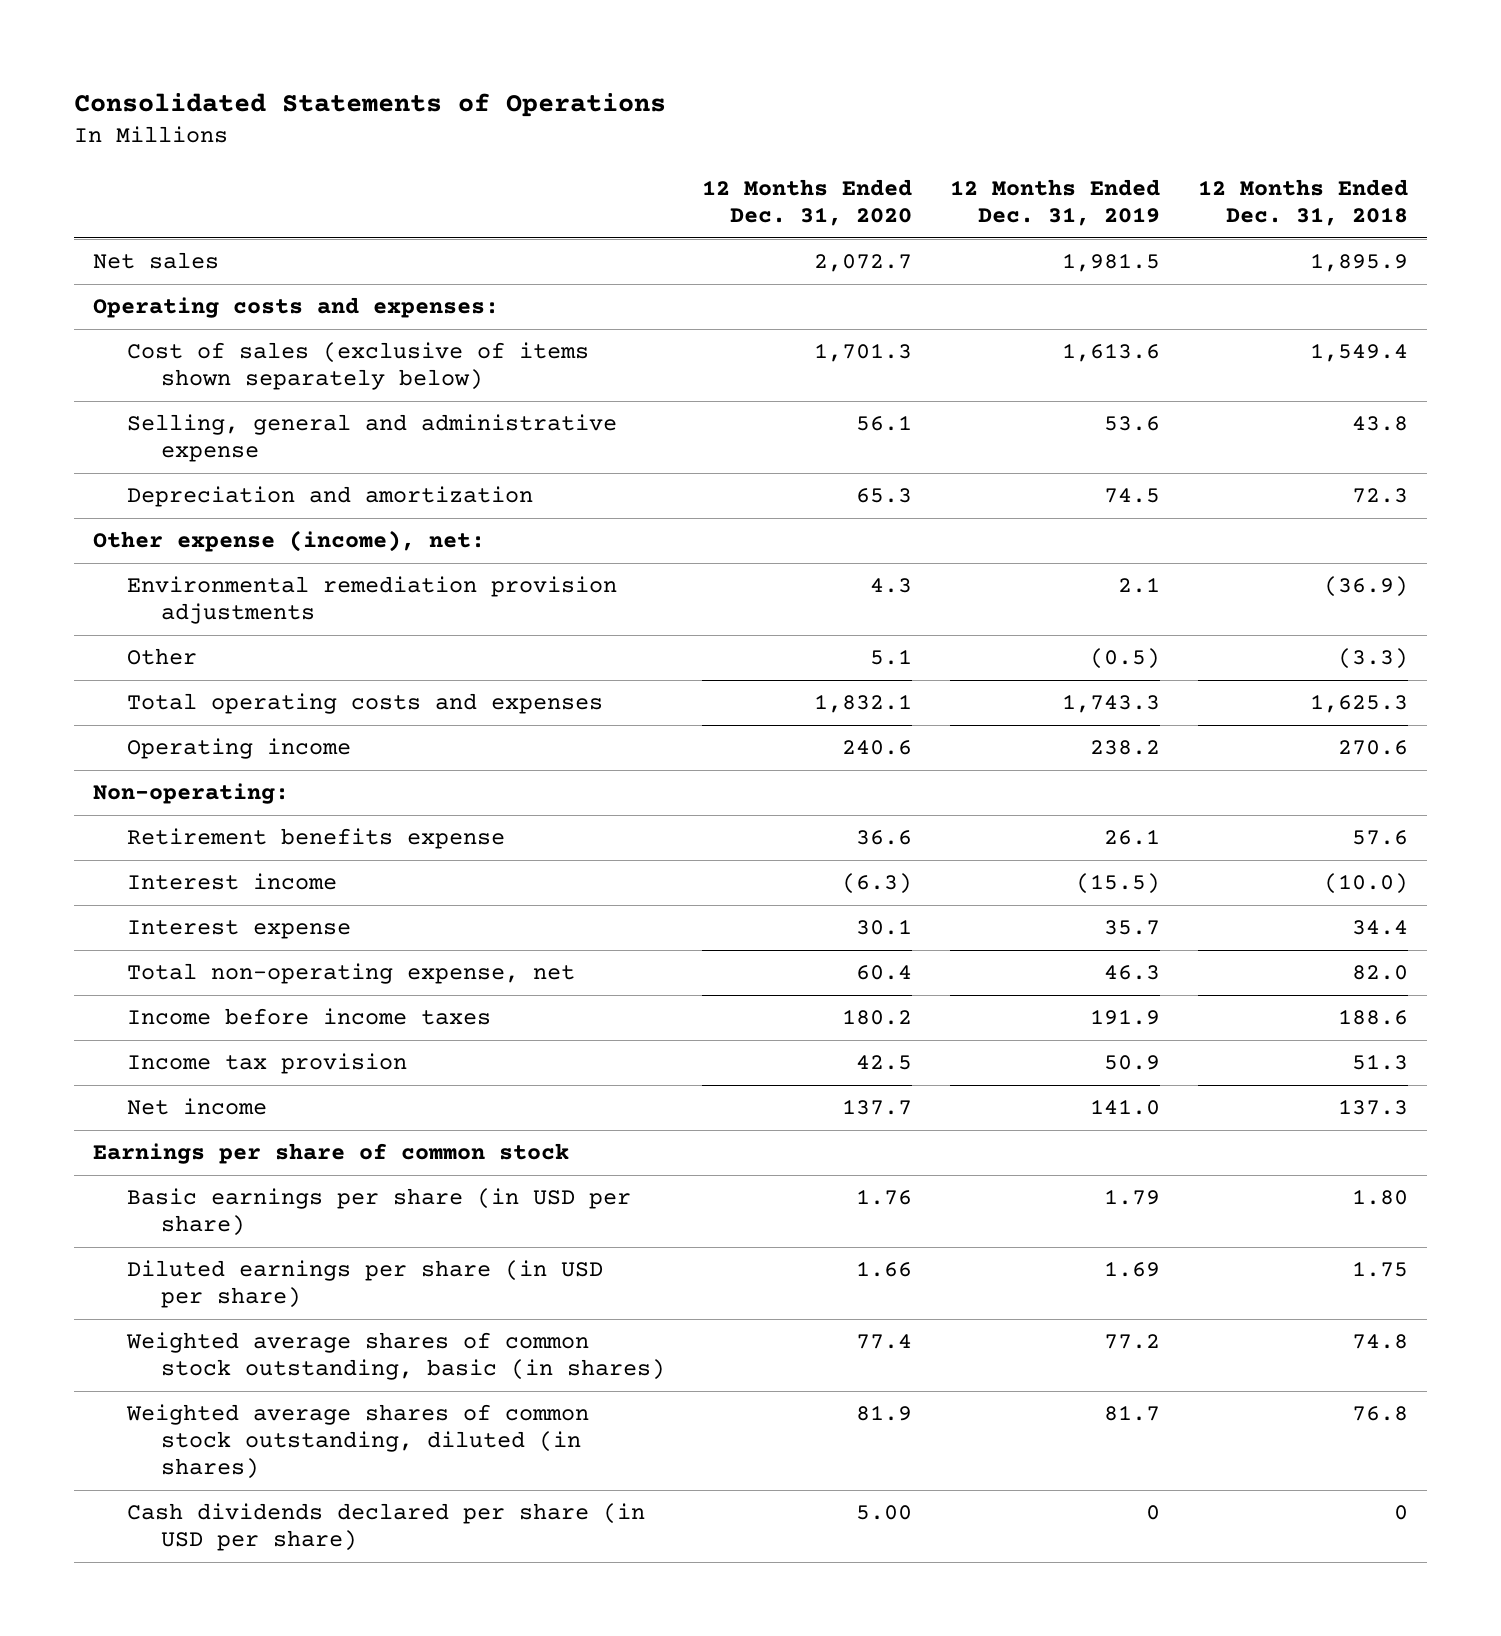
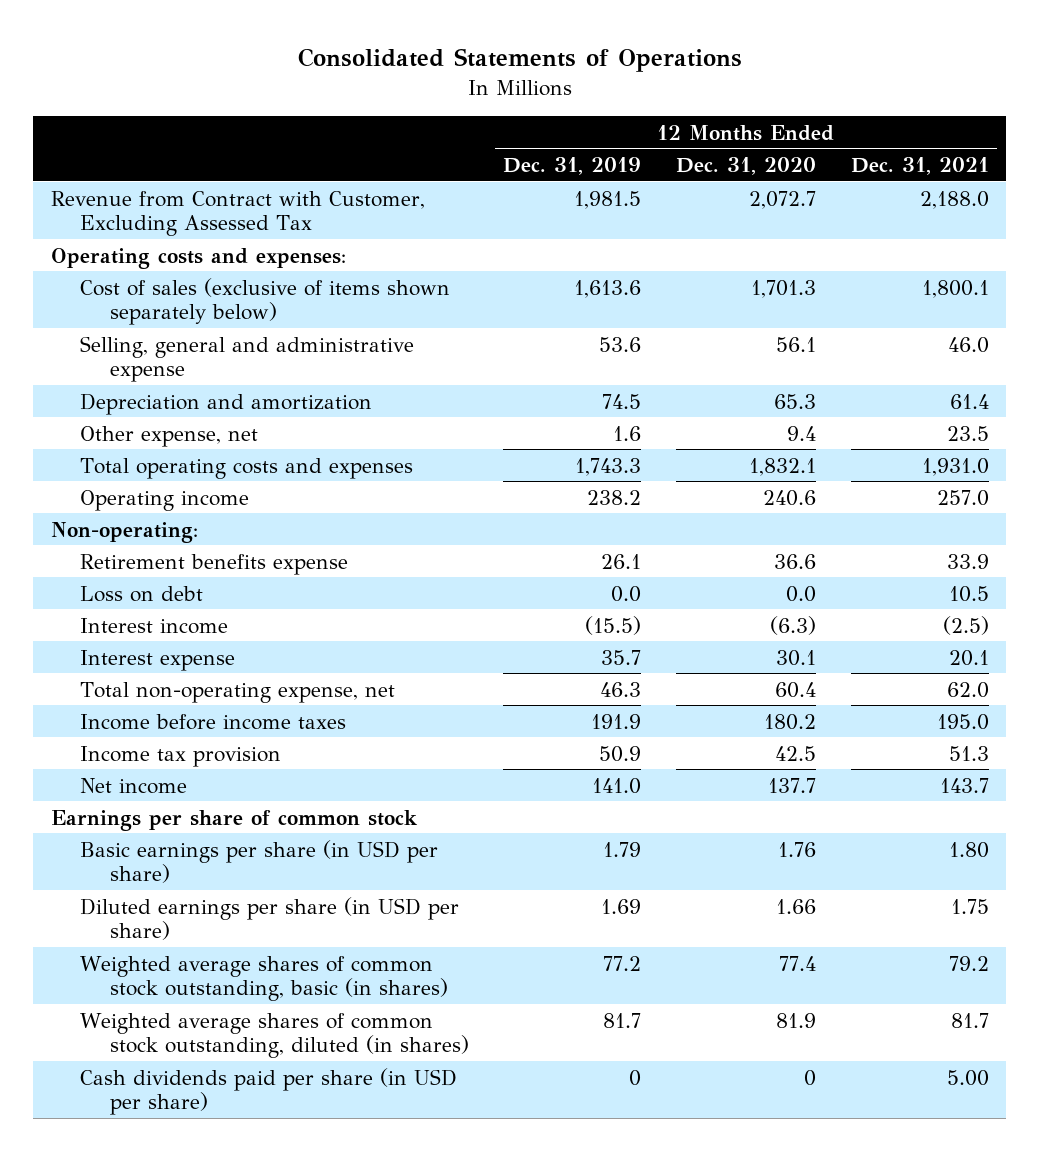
[1197,179,1408,226] 12 Months Ended Dec. 31, 2018 -> none
none -> [850,157,989,176] Dec. 31, 2021
[93,252,220,270] Net sales -> [50,190,425,237] Revenue from Contract with Customer, Excluding Assessed Tax
[93,530,486,553] Other expense (income), net: -> none
[126,576,617,625] Environmental remediation provision adjustments -> none
[126,648,197,666] Other -> [80,425,259,447] Other expense, net
[870,649,913,666] 5.1 -> [786,425,816,441] 9.4
[1090,648,1161,670] (0.5) -> [613,425,642,441] 1.6
none -> [80,585,204,602] Loss on debt
[126,1503,645,1552] Cash dividends declared per share (in USD per share) -> [80,1067,458,1116] Cash dividends paid per share (in USD per share)
[856,1505,913,1521] 5.00 -> [803,1069,816,1086] 0

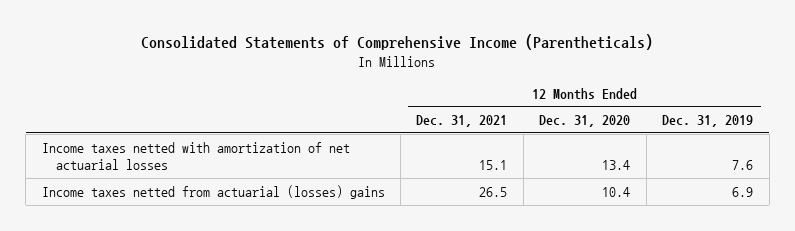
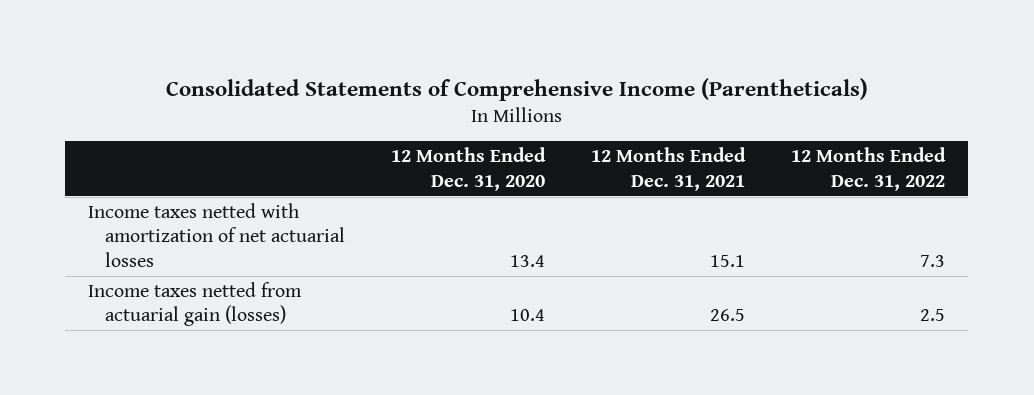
[662,115,754,128] Dec. 31, 2019 -> none
none -> [791,147,947,191] 12 Months Ended Dec. 31, 2022
[41,184,385,199] Income taxes netted from actuarial (losses) gains -> [88,282,303,327] Income taxes netted from actuarial gain (losses)

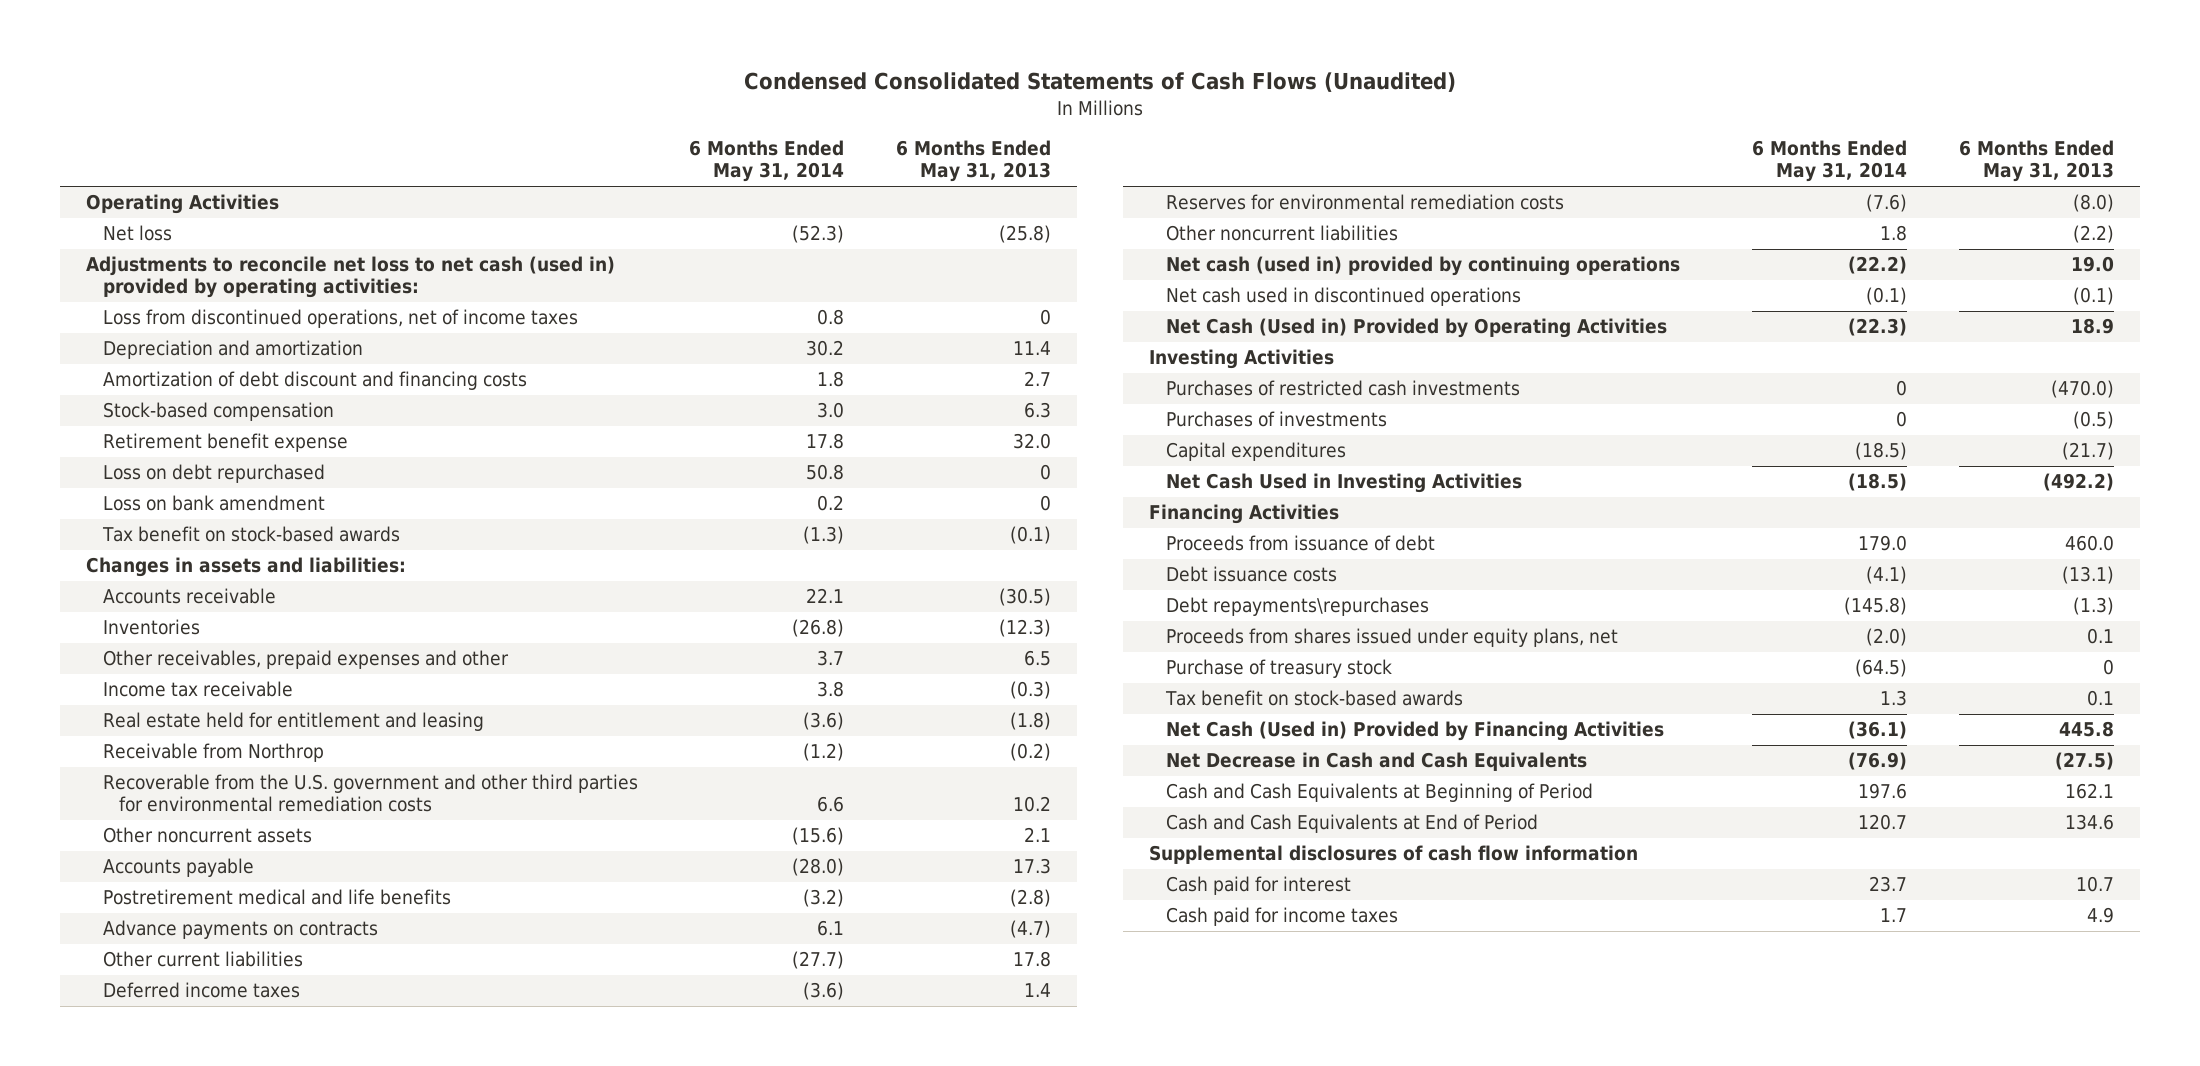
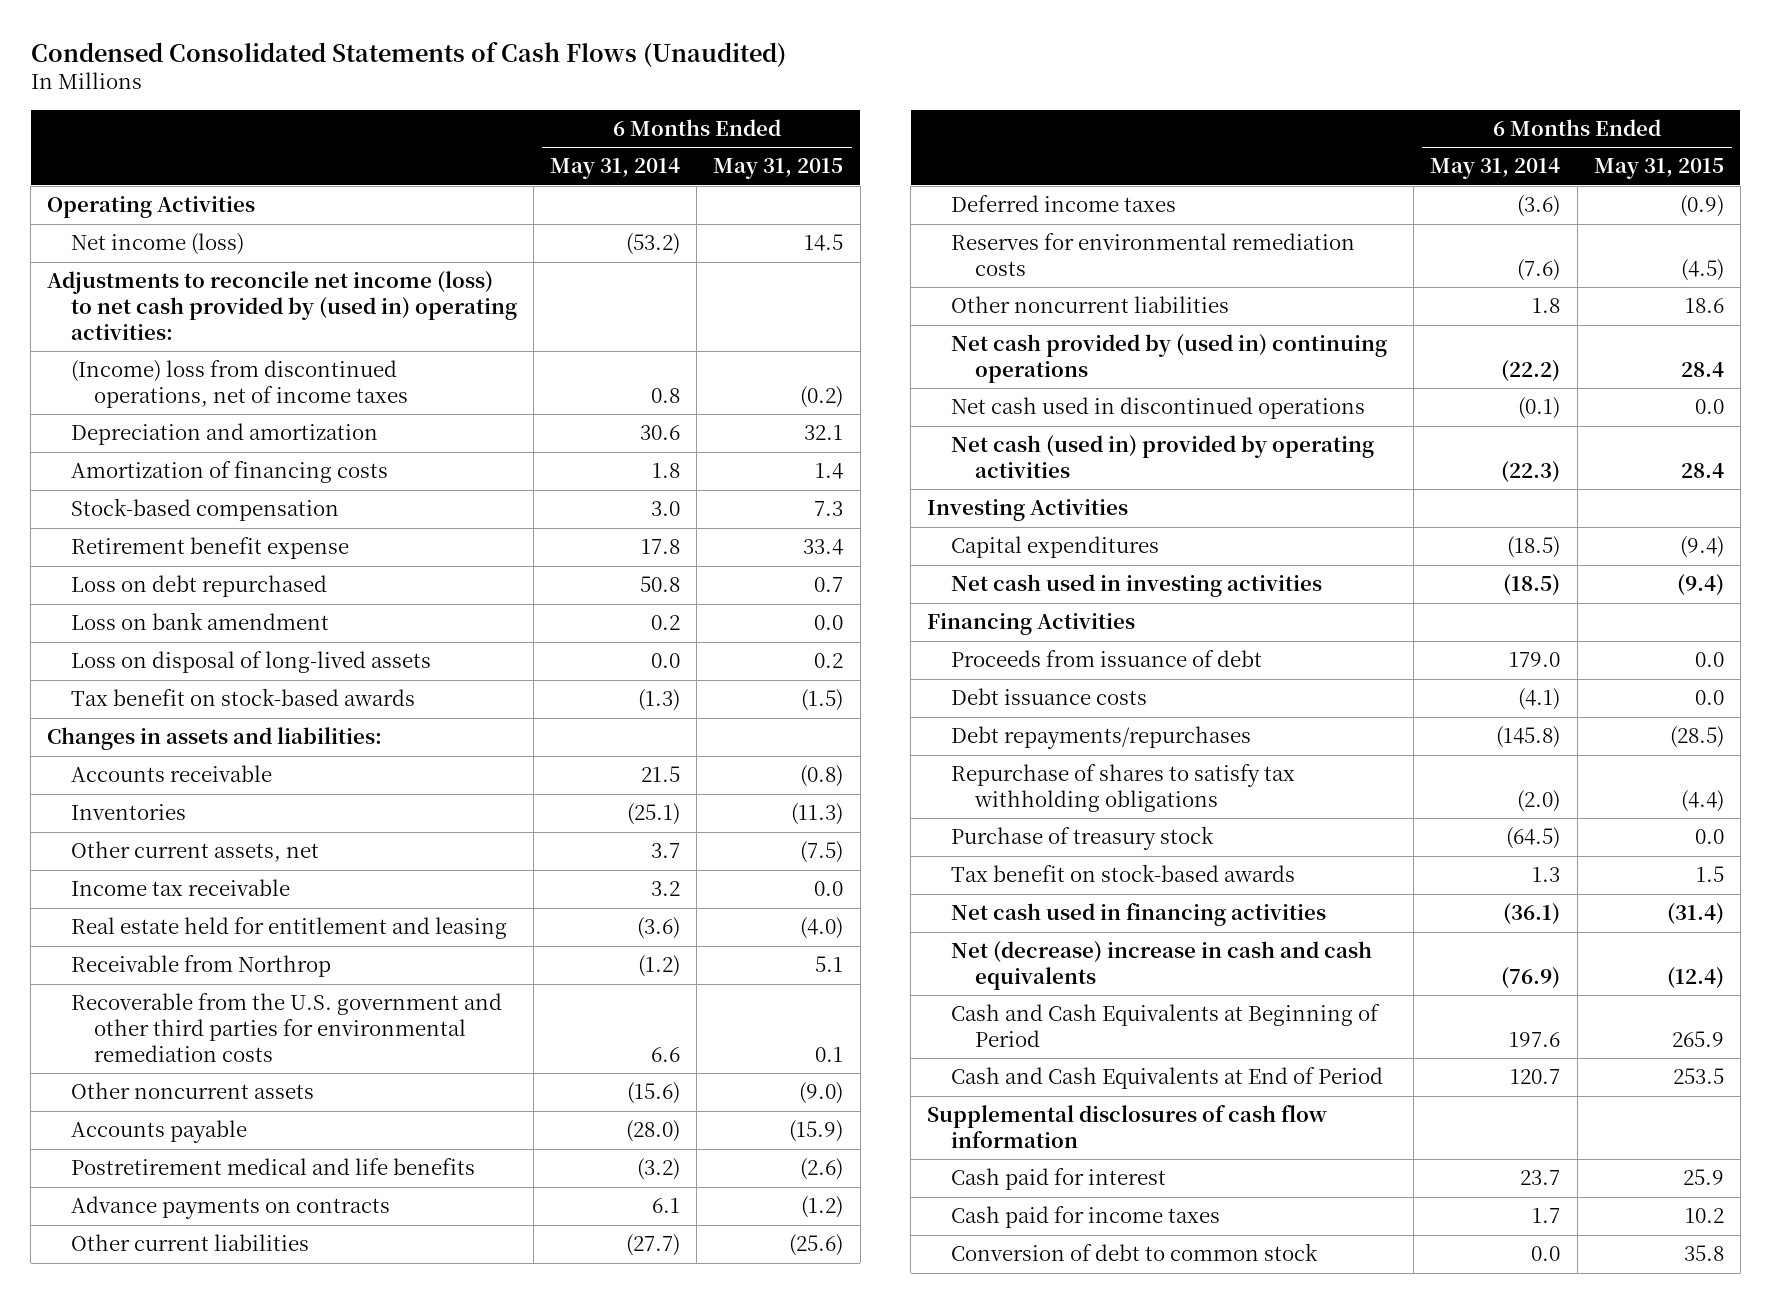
[895,140,1051,183] 6 Months Ended May 31, 2013 -> none
none -> [713,158,844,180] May 31, 2015
[102,225,172,242] Net loss -> [70,233,244,256] Net income (loss)
[792,225,845,244] (52.3) -> [626,233,681,256] (53.2)
[86,256,616,299] Adjustments to reconcile net loss to net cash (used in) provided by operating activities: -> [47,271,517,340] Adjustments to reconcile net income (loss) to net cash provided by (used in) operating activities:
[102,309,578,329] Loss from discontinued operations, net of income taxes -> [70,360,409,409] (Income) loss from discontinued operations, net of income taxes
[806,340,845,357] 30.2 -> [640,425,681,441] 30.6
[102,371,527,391] Amortization of debt discount and financing costs -> [70,461,388,484] Amortization of financing costs
none -> [70,651,431,674] Loss on disposal of long-lived assets
[806,588,845,604] 22.1 -> [641,766,681,783] 21.5
[792,619,845,638] (26.8) -> [627,803,681,826] (25.1)
[102,650,509,670] Other receivables, prepaid expenses and other -> [70,841,319,863] Other current assets, net
[817,681,845,698] 3.8 -> [651,881,681,897] 3.2
[1165,256,1680,277] Net cash (used in) provided by continuing operations -> [951,334,1388,384] Net cash provided by (used in) continuing operations
[1165,318,1667,339] Net Cash (Used in) Provided by Operating Activities -> [951,435,1375,479] Net cash (used in) provided by operating activities
[1165,380,1520,397] Purchases of restricted cash investments -> none
[1165,411,1387,428] Purchases of investments -> none
[1165,473,1522,494] Net Cash Used in Investing Activities -> [951,574,1323,598] Net cash used in investing activities
[1165,628,1618,648] Proceeds from shares issued under equity plans, net -> none
[1165,597,1429,617] Debt repayments\repurchases -> [951,726,1252,750] Debt repayments/repurchases
none -> [951,764,1296,813] Repurchase of shares to satisfy tax withholding obligations
[1165,721,1664,742] Net Cash (Used in) Provided by Financing Activities -> [951,903,1327,927] Net cash used in financing activities
[1165,752,1587,772] Net Decrease in Cash and Cash Equivalents -> [951,941,1373,991] Net (decrease) increase in cash and cash equivalents
none -> [951,1243,1319,1262] Conversion of debt to common stock

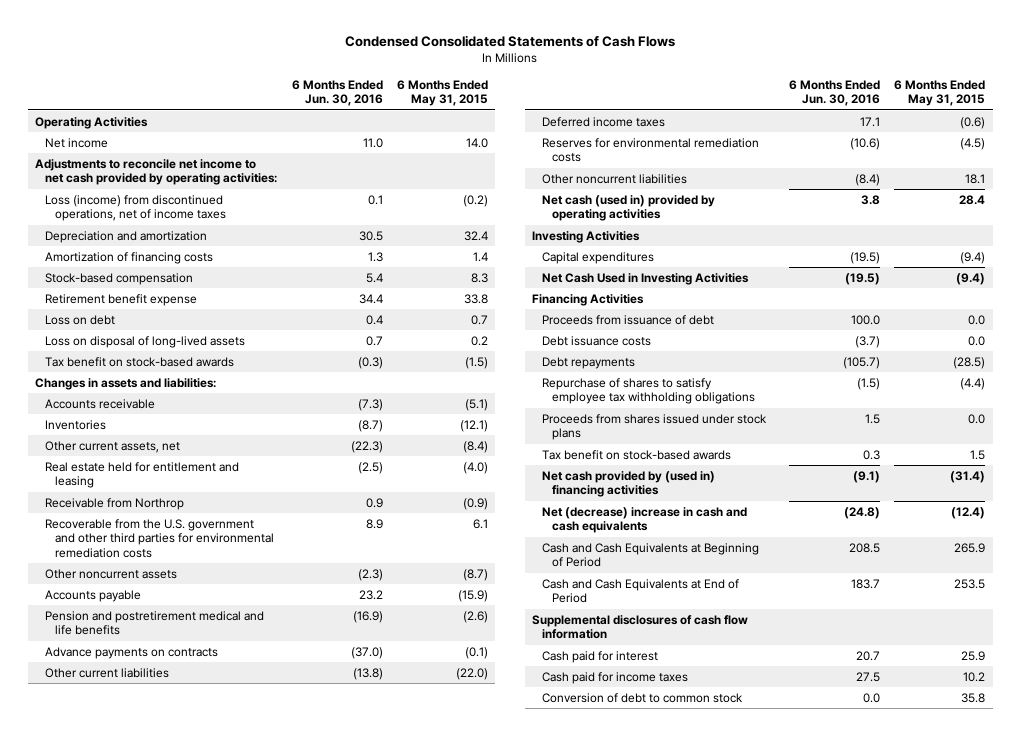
[30,42,786,68] Condensed Consolidated Statements of Cash Flows (Unaudited) -> [345,35,676,48] Condensed Consolidated Statements of Cash Flows
[550,158,681,180] May 31, 2014 -> none
none -> [291,79,383,107] 6 Months Ended Jun. 30, 2016
[70,233,244,256] Net income (loss) -> [44,137,108,148] Net income
[804,234,844,252] 14.5 -> [466,137,489,148] 14.0
[47,271,517,340] Adjustments to reconcile net income (loss) to net cash provided by (used in) operating activities: -> [35,158,277,186] Adjustments to reconcile net income to net cash provided by operating activities:
[70,360,409,409] (Income) loss from discontinued operations, net of income taxes -> [44,194,226,222] Loss (income) from discontinued operations, net of income taxes
[804,425,844,441] 32.1 -> [464,230,489,241] 32.4
[70,612,329,631] Loss on bank amendment -> none
[814,501,844,517] 7.3 -> [471,272,489,283] 8.3
[803,539,844,556] 33.4 -> [464,293,489,304] 33.8
[70,575,327,598] Loss on debt repurchased -> [44,314,115,325] Loss on debt
[70,879,290,897] Income tax receivable -> none
[800,765,844,788] (0.8) -> [465,398,489,411] (5.1)
[791,803,844,826] (11.3) -> [460,419,489,432] (12.1)
[800,841,844,864] (7.5) -> [463,440,489,453] (8.4)
[815,956,844,973] 5.1 -> [463,497,489,510] (0.9)
[815,1046,844,1062] 0.1 -> [473,518,489,529] 6.1
[799,1082,844,1105] (9.0) -> [463,568,489,581] (8.7)
[70,1158,475,1176] Postretirement medical and life benefits -> [44,610,264,636] Pension and postretirement medical and life benefits
[801,1196,844,1219] (1.2) -> [465,646,489,659] (0.1)
[789,1234,844,1257] (25.6) -> [456,667,489,680] (22.0)
[1679,195,1724,218] (0.9) -> [960,116,986,129] (0.6)
[951,334,1388,384] Net cash provided by (used in) continuing operations -> none
[951,397,1366,420] Net cash used in discontinued operations -> none
[1684,298,1724,314] 18.6 -> [965,173,986,184] 18.1
[951,574,1323,598] Net cash used in investing activities -> [542,272,750,285] Net Cash Used in Investing Activities
[951,826,1215,851] Purchase of treasury stock -> none
[951,726,1252,750] Debt repayments/repurchases -> [542,356,636,369] Debt repayments
[951,764,1296,813] Repurchase of shares to satisfy tax withholding obligations -> [542,377,756,405] Repurchase of shares to satisfy employee tax withholding obligations
none -> [542,413,768,441] Proceeds from shares issued under stock plans
[951,903,1327,927] Net cash used in financing activities -> [542,470,716,498] Net cash provided by (used in) financing activities

